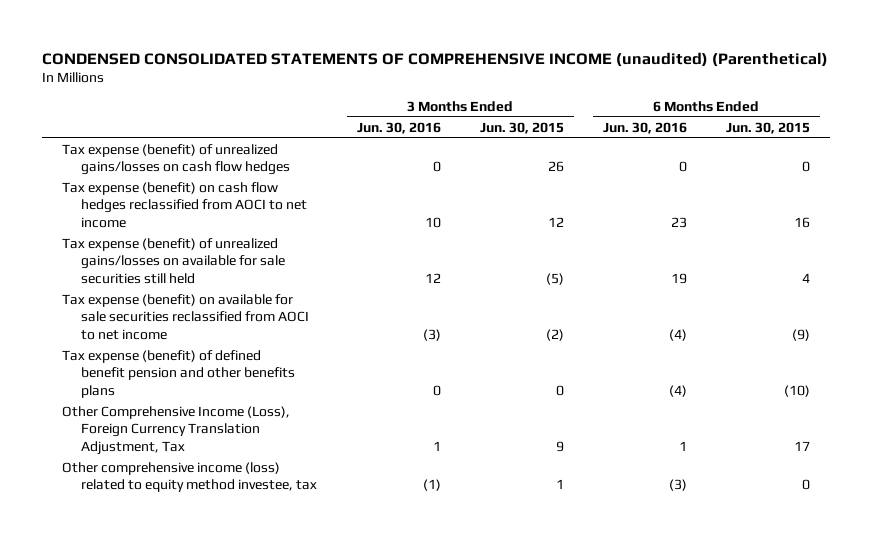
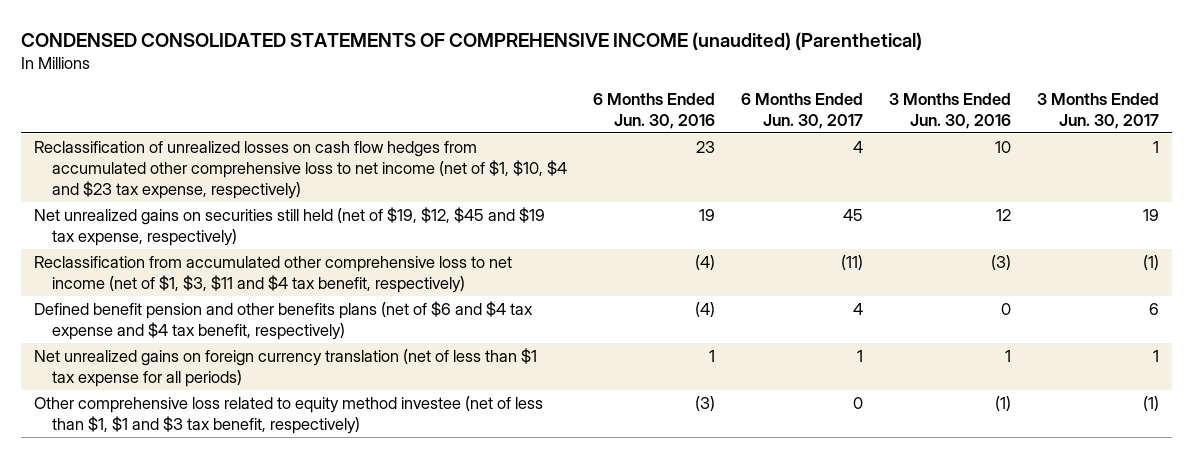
[479,121,564,134] Jun. 30, 2015 -> none
[725,121,810,134] Jun. 30, 2015 -> none
none -> [741,92,864,130] 6 Months Ended Jun. 30, 2017
none -> [1037,92,1160,130] 3 Months Ended Jun. 30, 2017
[61,143,291,176] Tax expense (benefit) of unrealized gains/losses on cash flow hedges -> none
[61,181,308,229] Tax expense (benefit) on cash flow hedges reclassified from AOCI to net income -> [34,140,568,200] Reclassification of unrealized losses on cash flow hedges from accumulated other comprehensive loss to net income (net of $1, $10, $4 and $23 tax expense, respectively)
[61,237,286,285] Tax expense (benefit) of unrealized gains/losses on available for sale securities still held -> [34,206,546,247] Net unrealized gains on securities still held (net of $19, $12, $45 and $19 tax expense, respectively)
[61,293,310,341] Tax expense (benefit) on available for sale securities reclassified from AOCI to net income -> [34,255,513,294] Reclassification from accumulated other comprehensive loss to net income (net of $1, $3, $11 and $4 tax benefit, respectively)
[61,349,296,399] Tax expense (benefit) of defined benefit pension and other benefits plans -> [34,300,534,341] Defined benefit pension and other benefits plans (net of $6 and $4 tax expense and $4 tax benefit, respectively)
[61,405,290,456] Other Comprehensive Income (Loss), Foreign Currency Translation Adjustment, Tax -> [34,347,538,388] Net unrealized gains on foreign currency translation (net of less than $1 tax expense for all periods)
[61,461,318,493] Other comprehensive income (loss) related to equity method investee, tax -> [34,395,544,435] Other comprehensive loss related to equity method investee (net of less than $1, $1 and $3 tax benefit, respectively)

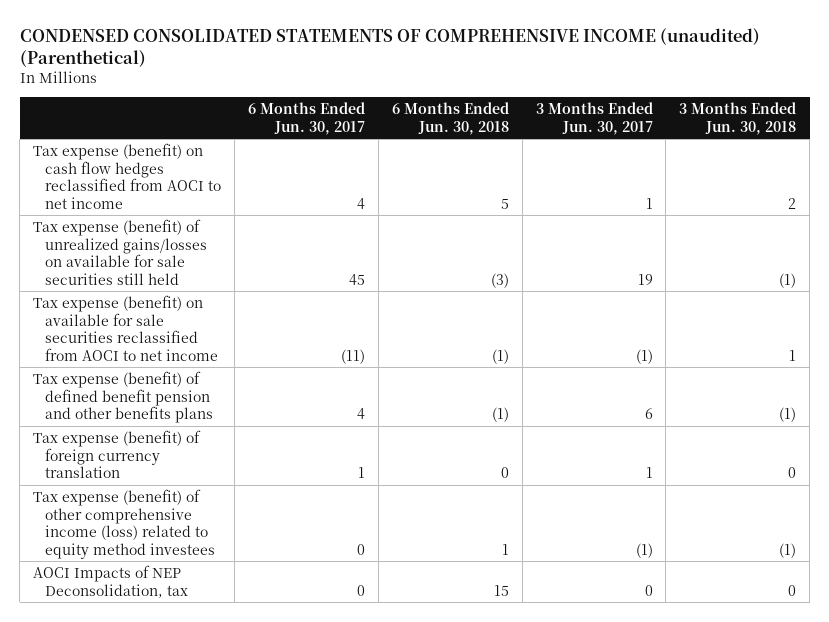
[593,92,716,130] 6 Months Ended Jun. 30, 2016 -> none
[889,92,1012,130] 3 Months Ended Jun. 30, 2016 -> none
none -> [391,102,509,135] 6 Months Ended Jun. 30, 2018
none -> [679,102,797,135] 3 Months Ended Jun. 30, 2018
[34,140,568,200] Reclassification of unrealized losses on cash flow hedges from accumulated other comprehensive loss to net income (net of $1, $10, $4 and $23 tax expense, respectively) -> [33,142,222,209] Tax expense (benefit) on cash flow hedges reclassified from AOCI to net income
[34,206,546,247] Net unrealized gains on securities still held (net of $19, $12, $45 and $19 tax expense, respectively) -> [33,218,208,285] Tax expense (benefit) of unrealized gains/losses on available for sale securities still held
[34,255,513,294] Reclassification from accumulated other comprehensive loss to net income (net of $1, $3, $11 and $4 tax benefit, respectively) -> [33,294,219,361] Tax expense (benefit) on available for sale securities reclassified from AOCI to net income
[34,300,534,341] Defined benefit pension and other benefits plans (net of $6 and $4 tax expense and $4 tax benefit, respectively) -> [33,370,214,424] Tax expense (benefit) of defined benefit pension and other benefits plans
[34,347,538,388] Net unrealized gains on foreign currency translation (net of less than $1 tax expense for all periods) -> [33,429,202,479] Tax expense (benefit) of foreign currency translation
[34,395,544,435] Other comprehensive loss related to equity method investee (net of less than $1, $1 and $3 tax benefit, respectively) -> [33,488,216,559] Tax expense (benefit) of other comprehensive income (loss) related to equity method investees
none -> [33,564,189,598] AOCI Impacts of NEP Deconsolidation, tax

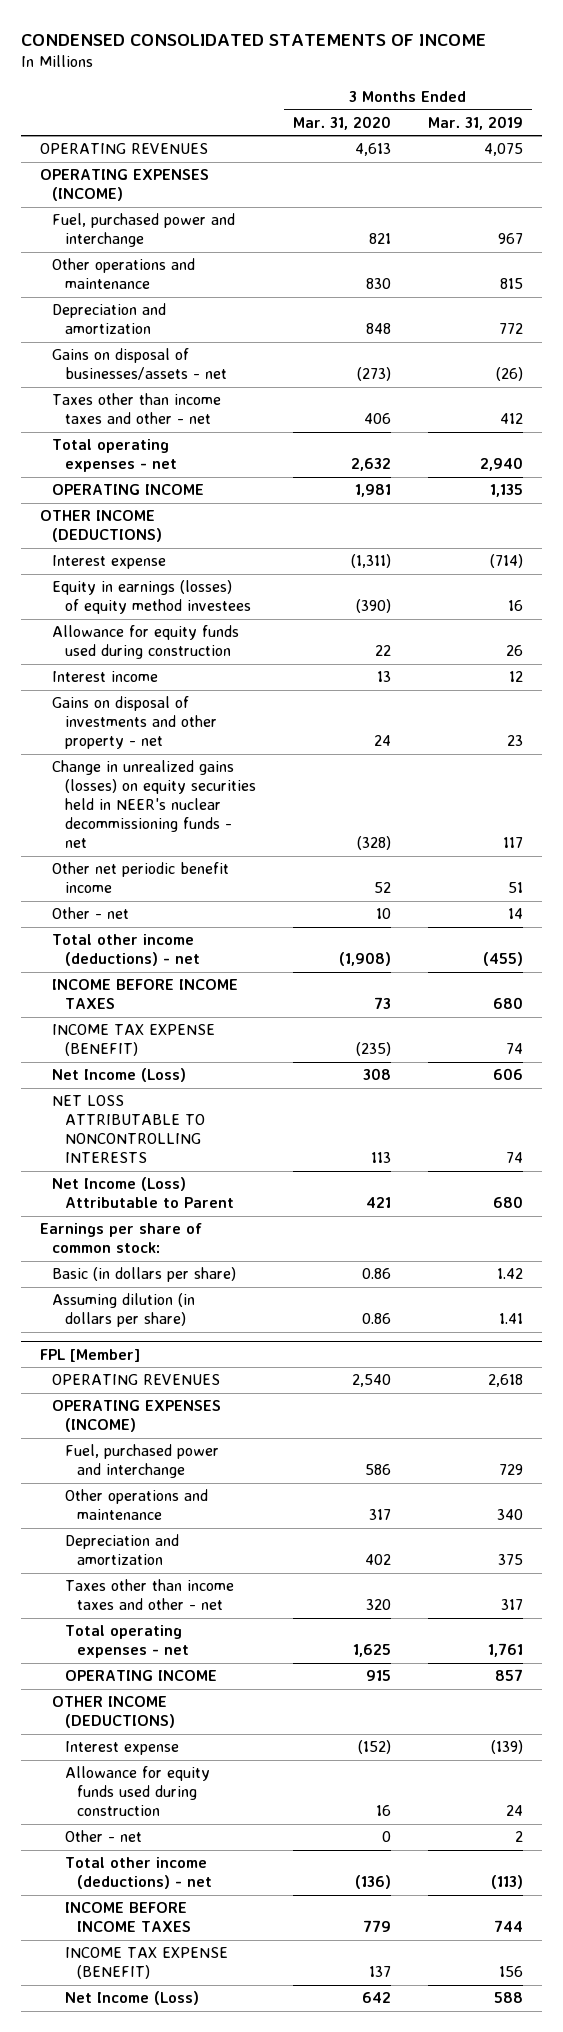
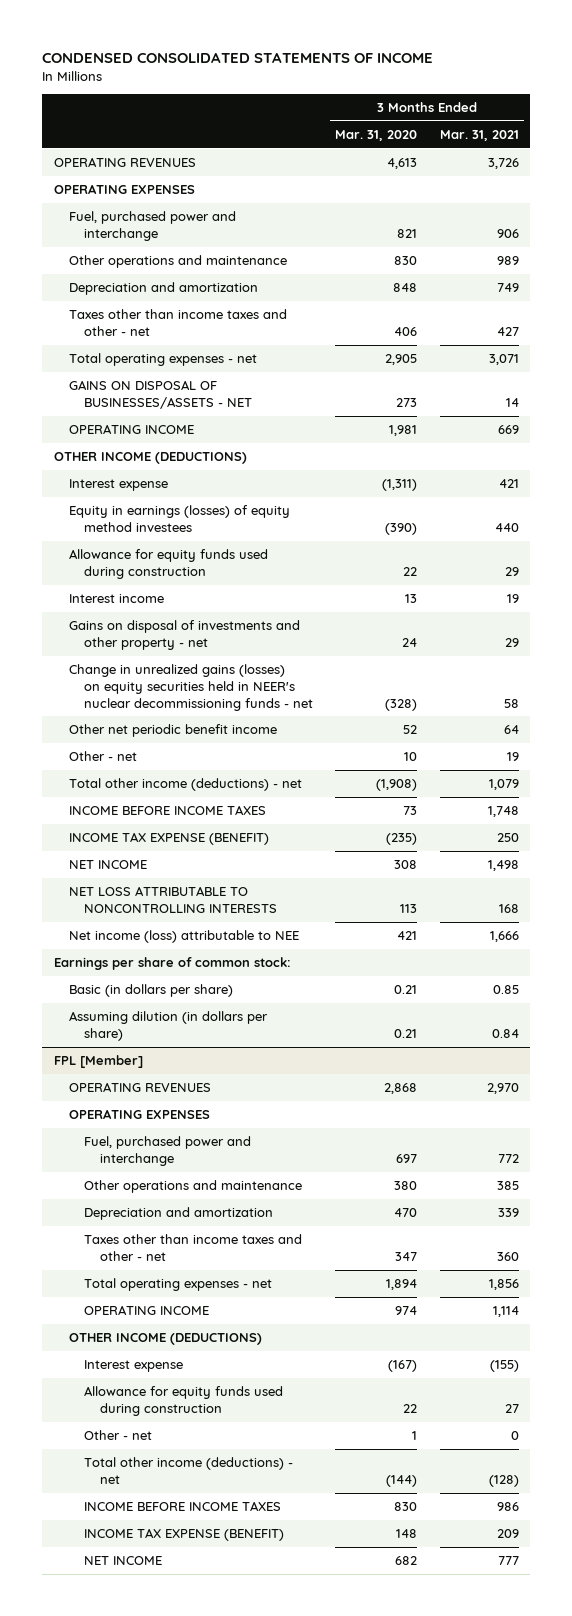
[428,115,524,130] Mar. 31, 2019 -> none
none -> [439,129,519,141] Mar. 31, 2021
[39,169,209,202] OPERATING EXPENSES (INCOME) -> [53,184,195,195] OPERATING EXPENSES
[52,348,227,381] Gains on disposal of businesses/assets - net -> none
[350,458,391,472] 2,632 -> [385,354,418,366] 2,905
none -> [68,380,253,409] GAINS ON DISPOSAL OF BUSINESSES/ASSETS - NET
[52,1068,187,1083] Net Income (Loss) -> [68,860,147,870] NET INCOME
[52,1177,234,1209] Net Income (Loss) Attributable to Parent -> [68,930,299,944] Net income (loss) attributable to NEE
[361,1268,391,1280] 0.86 -> [394,985,418,995] 0.21
[361,1313,391,1325] 0.86 -> [394,1028,418,1038] 0.21
[351,1374,391,1388] 2,540 -> [384,1083,418,1095] 2,868
[52,1400,222,1433] OPERATING EXPENSES (INCOME) -> [68,1109,210,1120] OPERATING EXPENSES
[364,1464,391,1476] 586 -> [396,1153,418,1163] 697
[368,1509,391,1521] 317 -> [394,1181,418,1191] 380
[364,1554,391,1566] 402 -> [394,1208,418,1218] 470
[365,1599,391,1611] 320 -> [395,1251,418,1261] 347
[352,1644,391,1658] 1,625 -> [386,1279,418,1291] 1,894
[365,1670,391,1682] 915 -> [395,1306,418,1316] 974
[357,1740,391,1755] (152) -> [388,1360,418,1373] (167)
[375,1805,391,1817] 16 -> [403,1403,418,1413] 22
[381,1831,391,1843] 0 -> [412,1431,418,1441] 1
[354,1875,391,1890] (136) -> [386,1474,418,1487] (144)
[362,1920,391,1933] 779 -> [394,1502,418,1512] 830
[368,1966,391,1978] 137 -> [396,1529,418,1539] 148
[64,1991,199,2006] Net Income (Loss) -> [84,1556,163,1566] NET INCOME
[361,1992,391,2004] 642 -> [395,1556,418,1566] 682

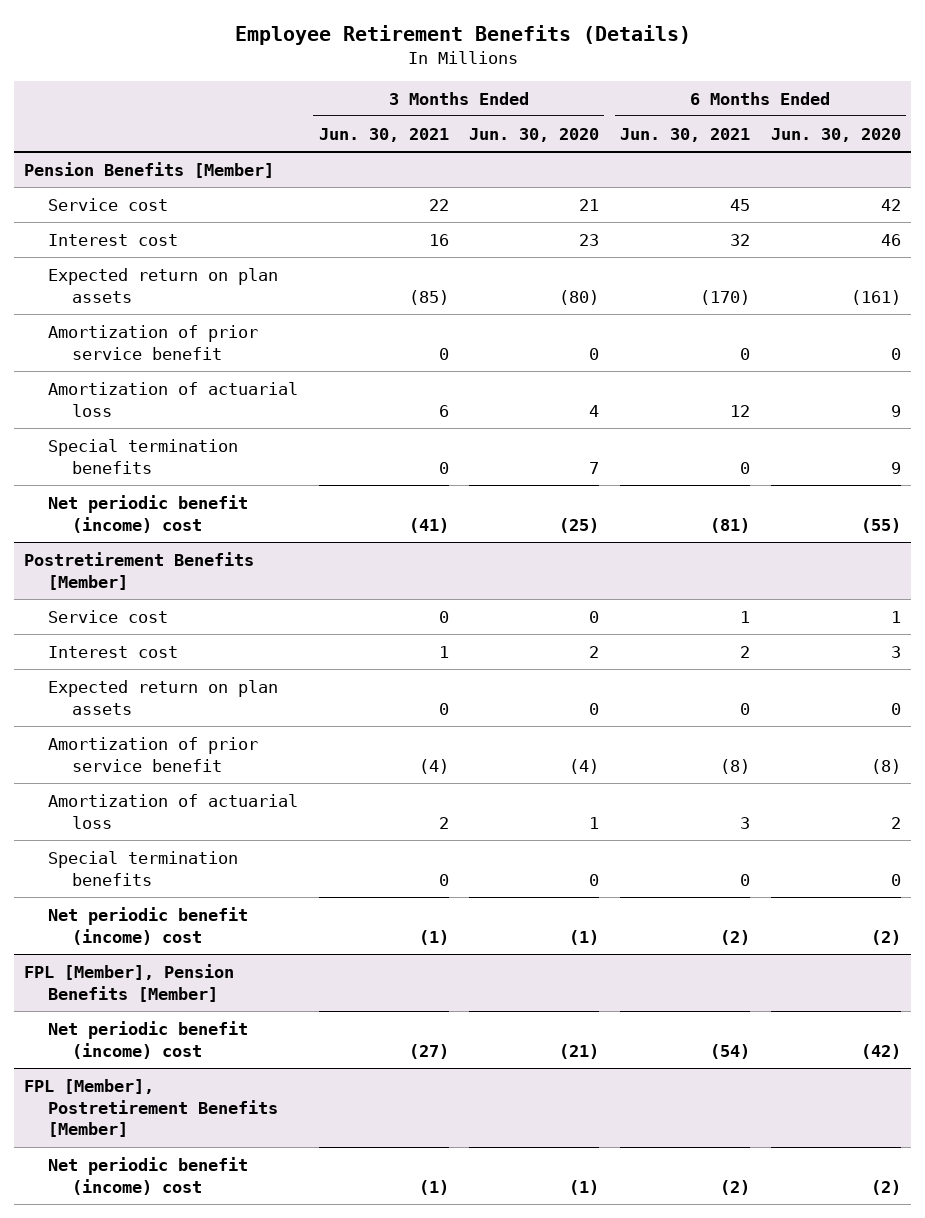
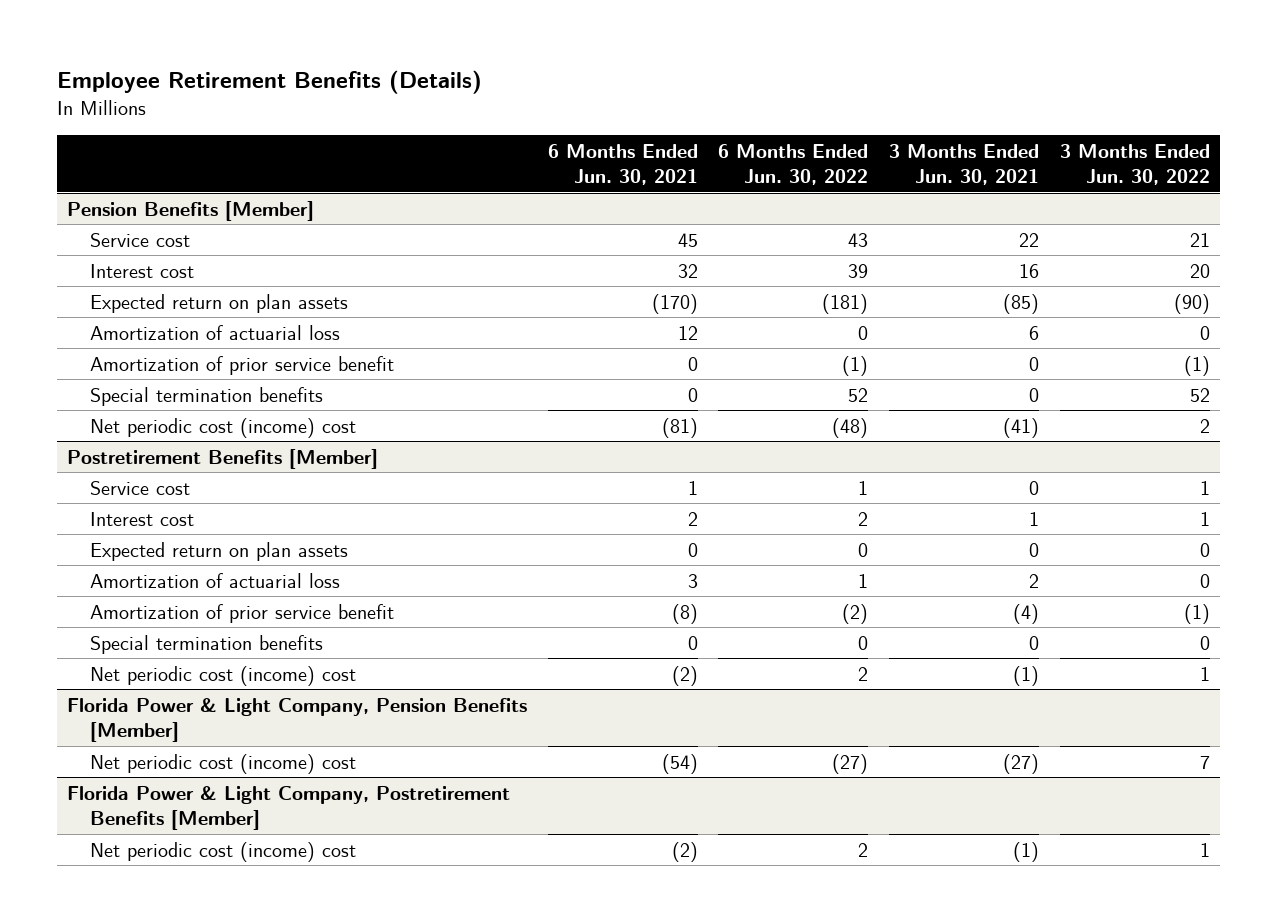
[469,127,600,142] Jun. 30, 2020 -> none
[770,127,901,142] Jun. 30, 2020 -> none
none -> [718,143,869,186] 6 Months Ended Jun. 30, 2022
none -> [1059,143,1210,186] 3 Months Ended Jun. 30, 2022
[47,324,258,360] Amortization of prior service benefit -> [89,355,394,375] Amortization of prior service benefit
[47,494,248,533] Net periodic benefit (income) cost -> [89,417,356,438] Net periodic cost (income) cost
[47,736,258,772] Amortization of prior service benefit -> [89,603,394,623] Amortization of prior service benefit
[24,963,235,1002] FPL [Member], Pension Benefits [Member] -> none
[24,1078,278,1138] FPL [Member], Postretirement Benefits [Member] -> none
[47,906,248,945] Net periodic benefit (income) cost -> [89,665,356,686] Net periodic cost (income) cost
none -> [67,697,528,742] Florida Power & Light Company, Pension Benefits [Member]
[47,1020,248,1059] Net periodic benefit (income) cost -> [89,753,356,774] Net periodic cost (income) cost
none -> [67,785,511,830] Florida Power & Light Company, Postretirement Benefits [Member]
[47,1156,248,1195] Net periodic benefit (income) cost -> [89,841,356,862] Net periodic cost (income) cost

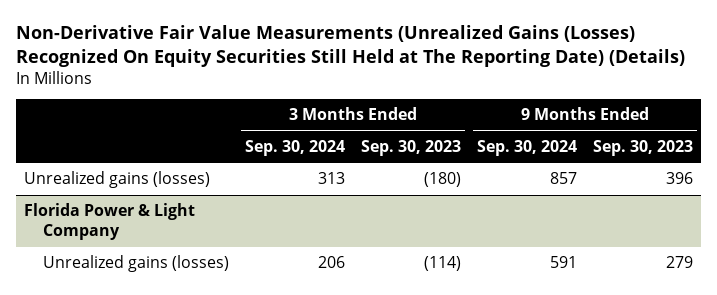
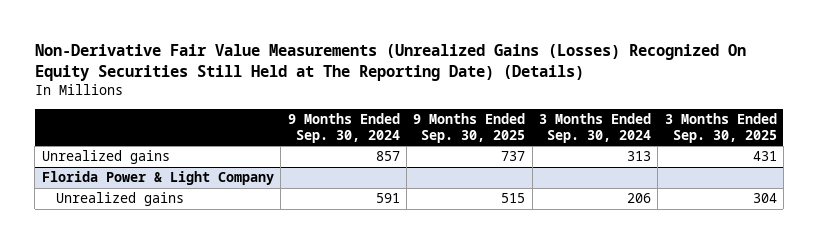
[361,140,462,157] Sep. 30, 2023 -> none
[593,140,694,157] Sep. 30, 2023 -> none
none -> [413,112,526,143] 9 Months Ended Sep. 30, 2025
none -> [664,112,777,143] 3 Months Ended Sep. 30, 2025
[23,171,210,189] Unrealized gains (losses) -> [41,150,170,165] Unrealized gains
[42,255,229,273] Unrealized gains (losses) -> [55,192,184,207] Unrealized gains

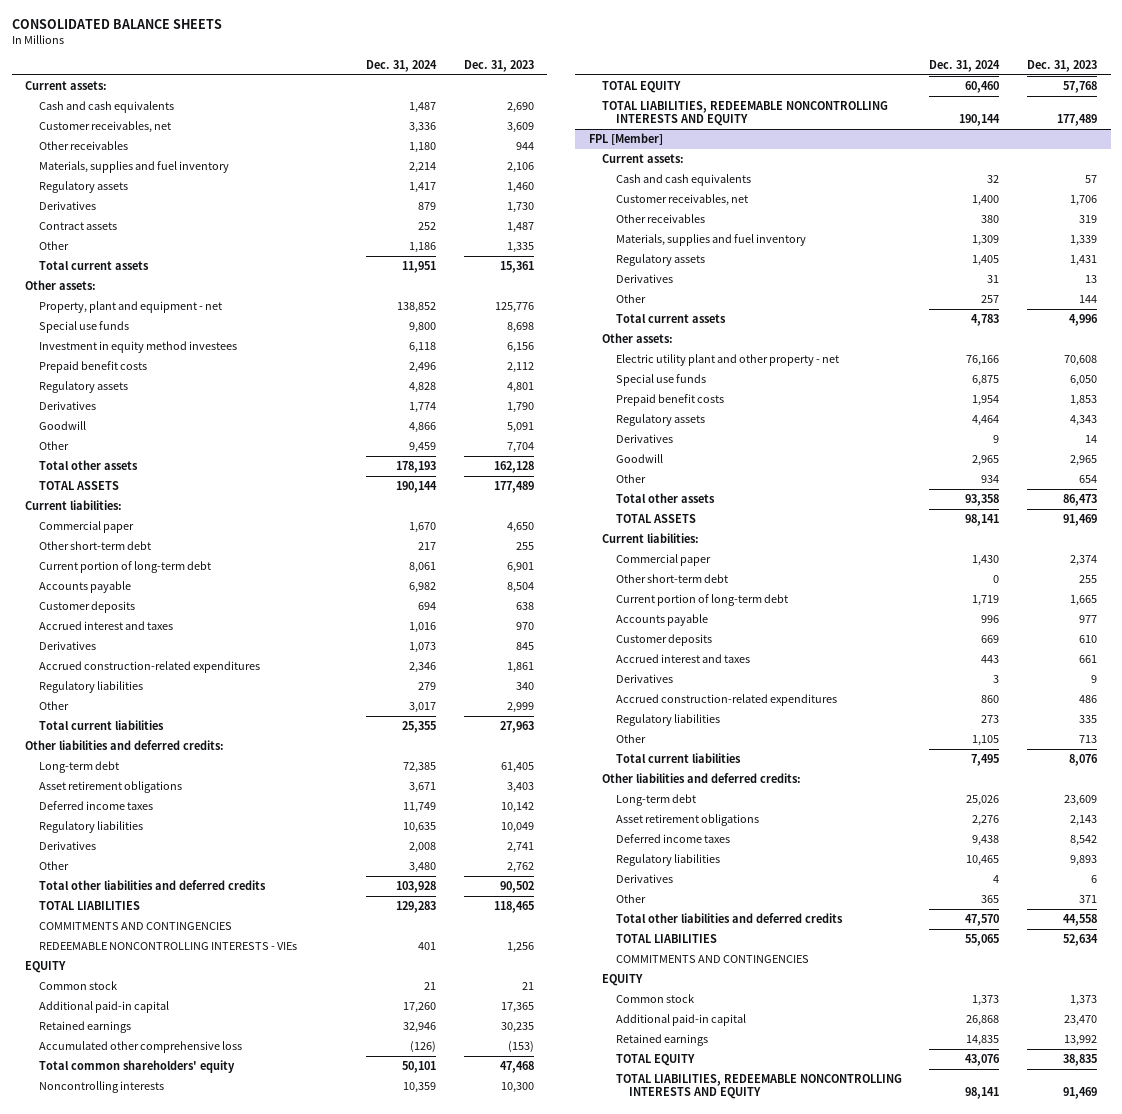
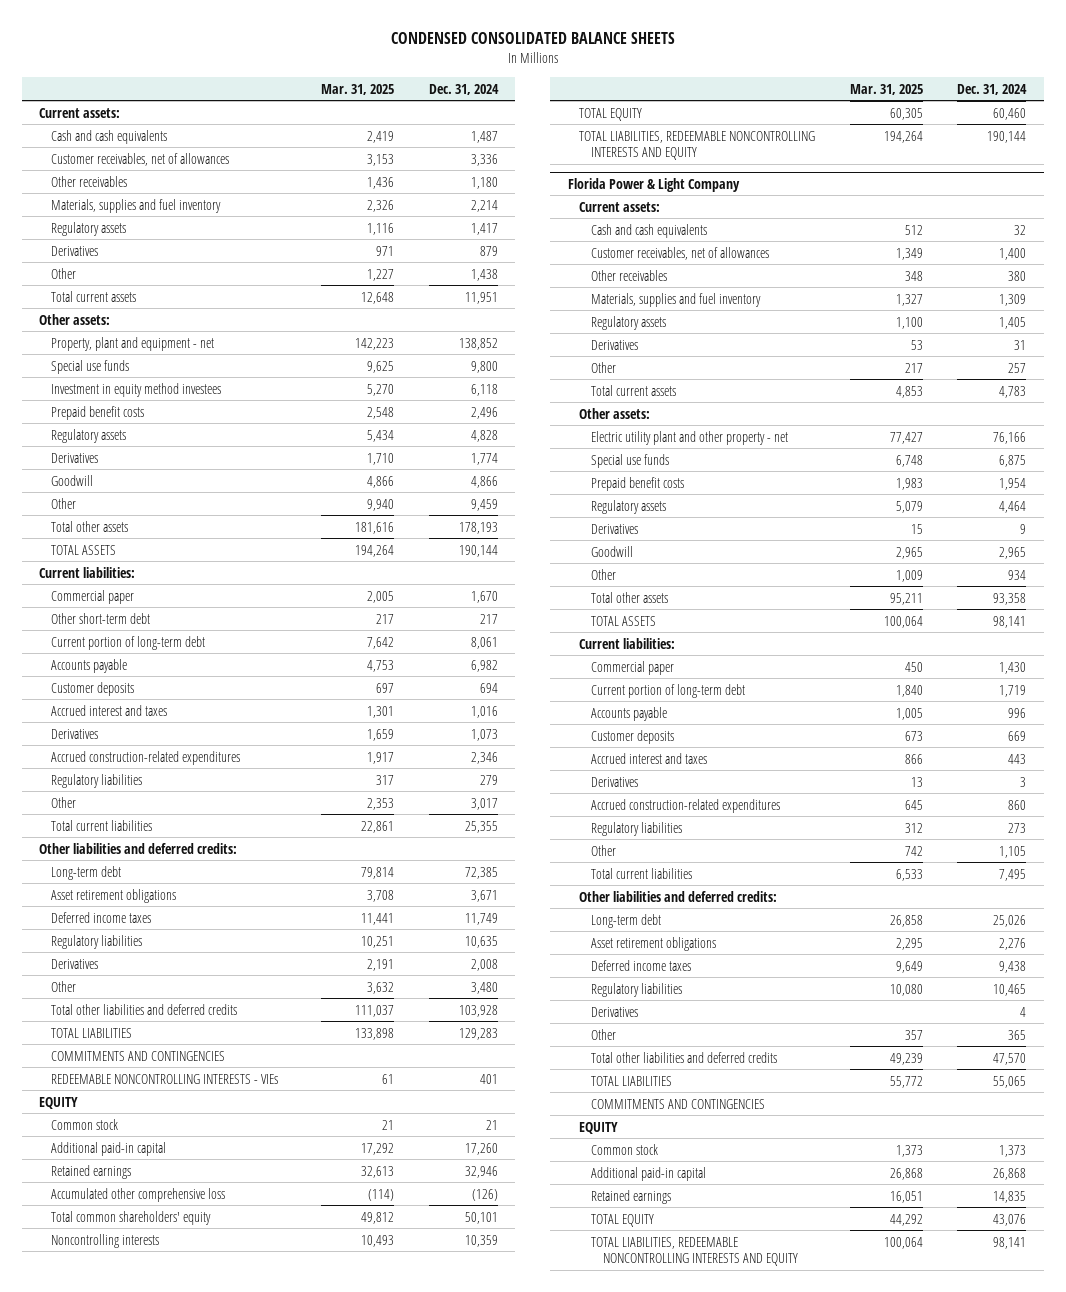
[11,18,222,29] CONSOLIDATED BALANCE SHEETS -> [390,31,675,44] CONDENSED CONSOLIDATED BALANCE SHEETS
[463,59,534,72] Dec. 31, 2023 -> none
none -> [321,83,395,95] Mar. 31, 2025
[38,120,171,133] Customer receivables, net -> [50,152,229,166] Customer receivables, net of allowances
[38,221,117,230] Contract assets -> none
[408,241,436,253] 1,186 -> [471,268,499,281] 1,438
[588,132,663,145] FPL [Member] -> [567,177,740,192] Florida Power & Light Company
[615,193,748,206] Customer receivables, net -> [591,246,770,260] Customer receivables, net of allowances
[615,573,728,583] Other short-term debt -> none

